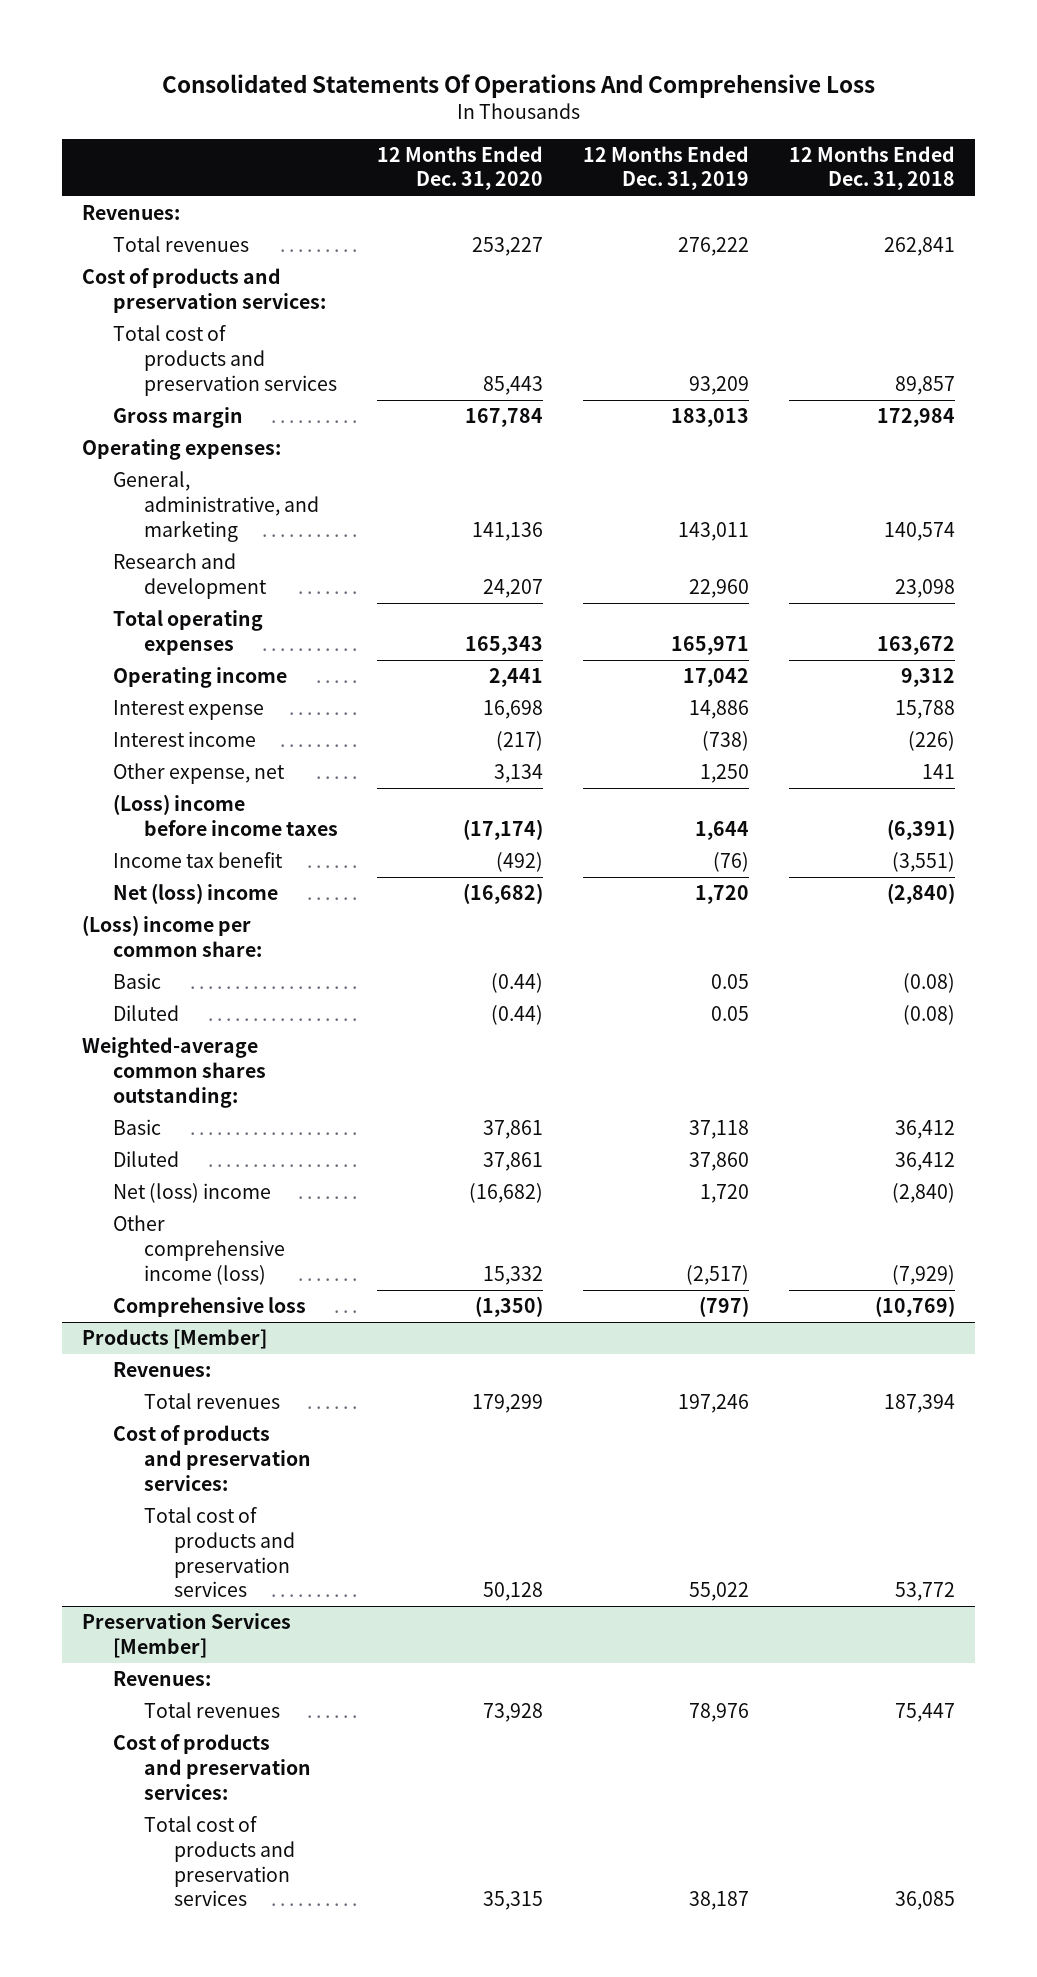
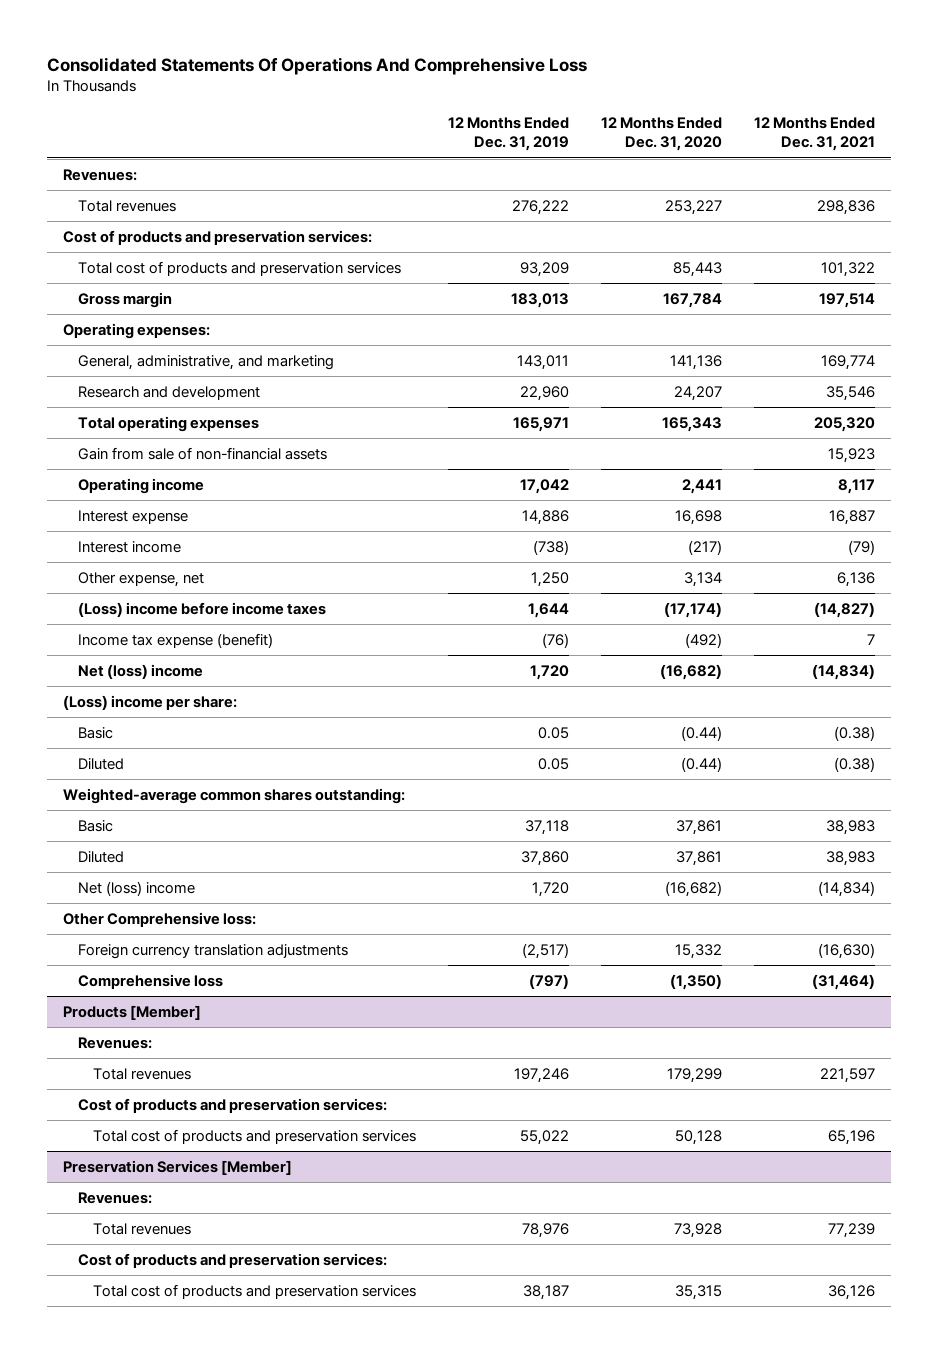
[788,145,955,191] 12 Months Ended Dec. 31, 2018 -> none
none -> [753,116,875,152] 12 Months Ended Dec. 31, 2021
none -> [78,447,328,461] Gain from sale of non-financial assets
[112,852,283,869] Income tax benefit -> [78,633,274,649] Income tax expense (benefit)
[82,915,262,957] (Loss) income per common share: -> [63,695,238,711] (Loss) income per share:
none -> [63,912,257,928] Other Comprehensive loss:
[112,1215,285,1285] Other comprehensive income (loss) -> [78,944,349,960] Foreign currency translation adjustments

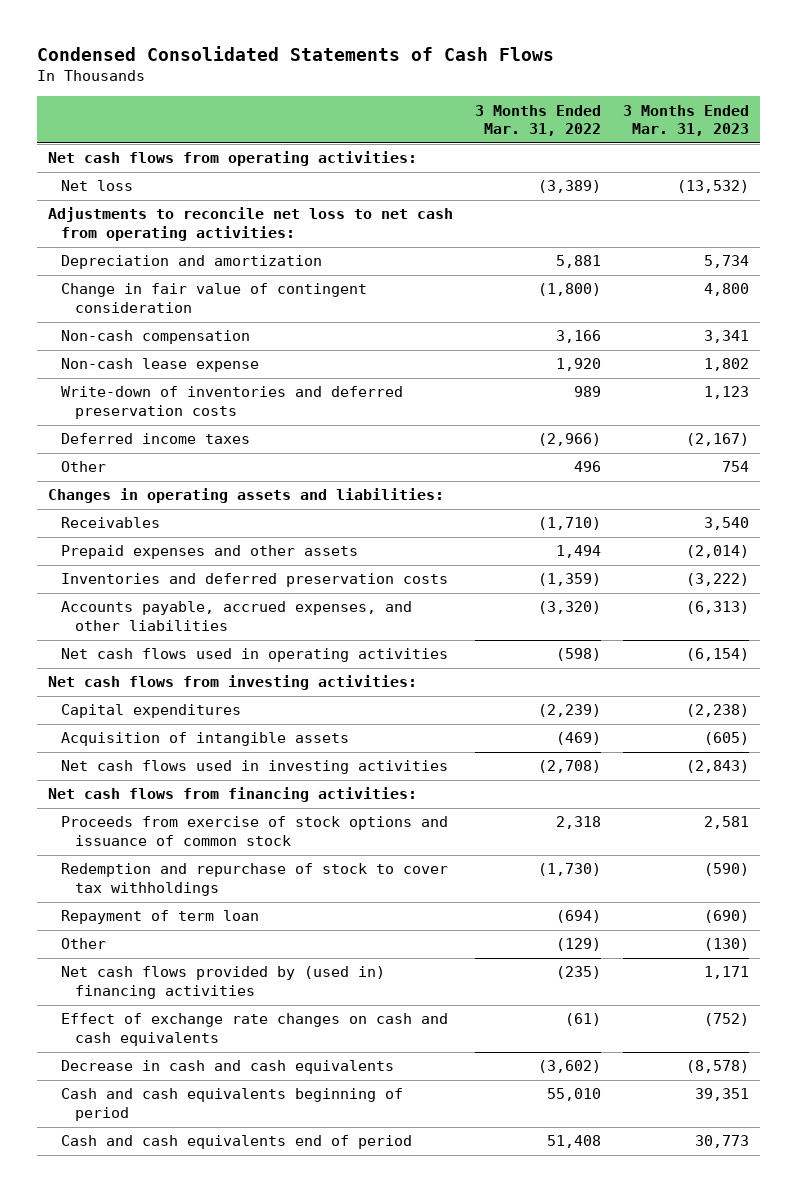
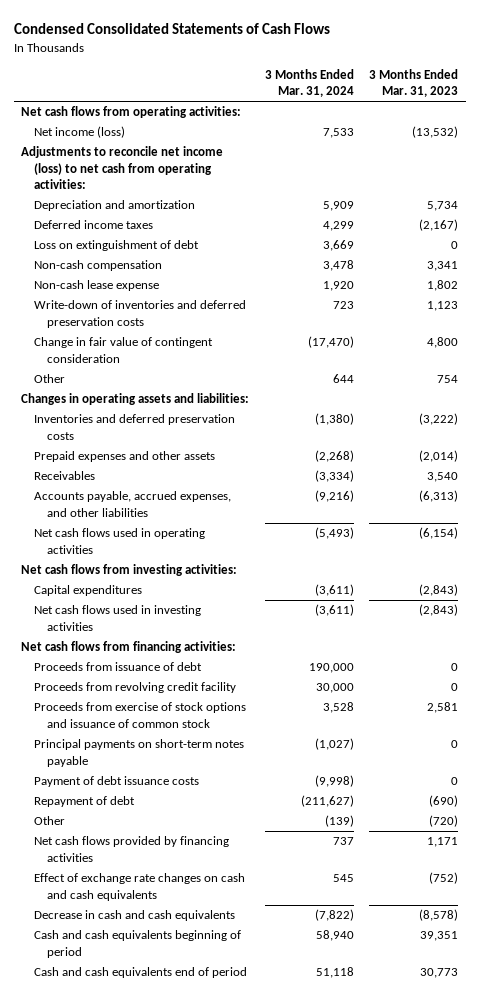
[474,104,601,137] 3 Months Ended Mar. 31, 2022 -> none
none -> [264,69,354,98] 3 Months Ended Mar. 31, 2024
[61,180,134,192] Net loss -> [34,126,126,139] Net income (loss)
[48,207,454,242] Adjustments to reconcile net loss to net cash from operating activities: -> [21,146,224,189] Adjustments to reconcile net income (loss) to net cash from operating activities:
[61,433,251,445] Deferred income taxes -> [34,220,154,230] Deferred income taxes
none -> [34,240,200,252] Loss on extinguishment of debt
[61,283,368,314] Change in fair value of contingent consideration -> [34,337,214,363] Change in fair value of contingent consideration
[61,545,359,560] Prepaid expenses and other assets -> [34,451,216,463] Prepaid expenses and other assets
[61,517,161,529] Receivables -> [34,471,96,481] Receivables
[61,732,350,747] Acquisition of intangible assets -> none
[685,704,749,718] (2,238) -> [419,584,459,597] (2,843)
none -> [34,662,203,672] Proceeds from issuance of debt
none -> [34,682,237,694] Proceeds from revolving credit facility
[61,863,449,897] Redemption and repurchase of stock to cover tax withholdings -> none
[61,910,260,925] Repayment of term loan -> none
none -> [34,739,245,767] Principal payments on short-term notes payable
none -> [34,776,200,788] Payment of debt issuance costs
none -> [34,796,136,808] Repayment of debt
[703,938,749,952] (130) -> [429,815,459,828] (720)
[61,966,386,1000] Net cash flows provided by (used in) financing activities -> [34,836,230,862] Net cash flows provided by financing activities

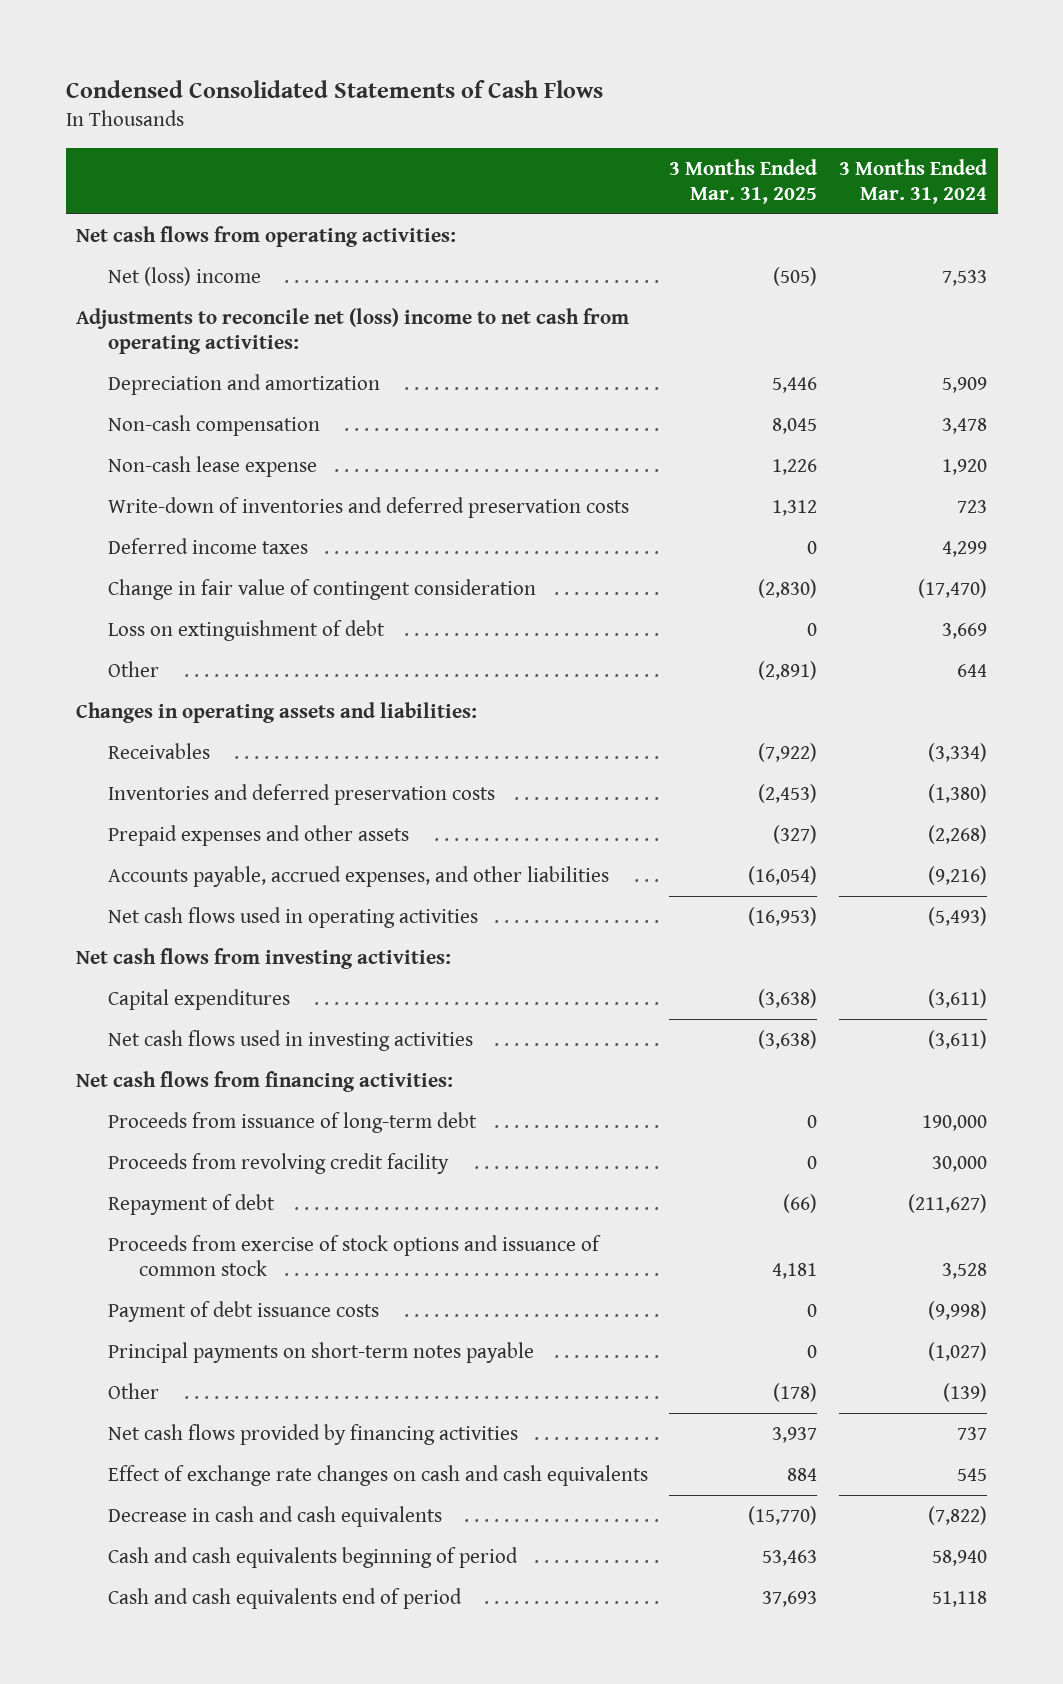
[369,69,459,98] 3 Months Ended Mar. 31, 2023 -> none
none -> [669,158,818,204] 3 Months Ended Mar. 31, 2025
[34,126,126,139] Net income (loss) -> [107,267,261,287] Net (loss) income
[21,146,224,189] Adjustments to reconcile net income (loss) to net cash from operating activities: -> [76,308,630,355] Adjustments to reconcile net (loss) income to net cash from operating activities:
[34,220,154,230] Deferred income taxes -> [107,538,308,555] Deferred income taxes
[34,240,200,252] Loss on extinguishment of debt -> [107,620,385,642] Loss on extinguishment of debt
[34,471,96,481] Receivables -> [107,743,210,760] Receivables
[34,662,203,672] Proceeds from issuance of debt -> [107,1112,477,1134] Proceeds from issuance of long-term debt
[34,796,136,808] Repayment of debt -> [107,1194,275,1216] Repayment of debt
[34,739,245,767] Principal payments on short-term notes payable -> [107,1342,534,1364] Principal payments on short-term notes payable

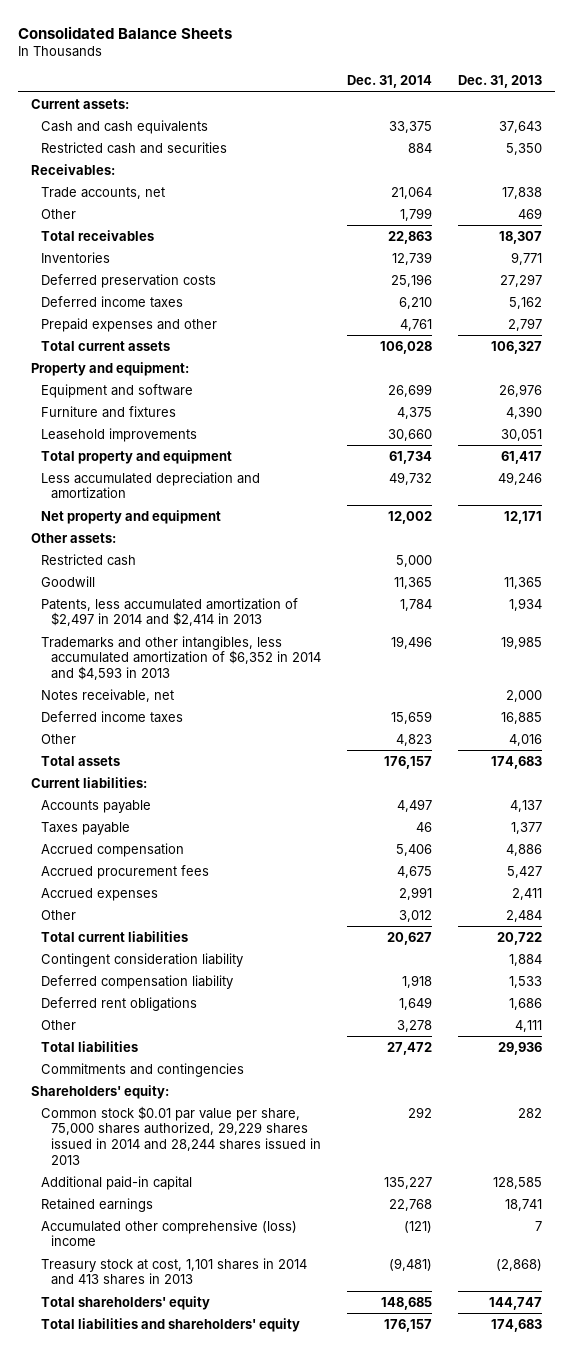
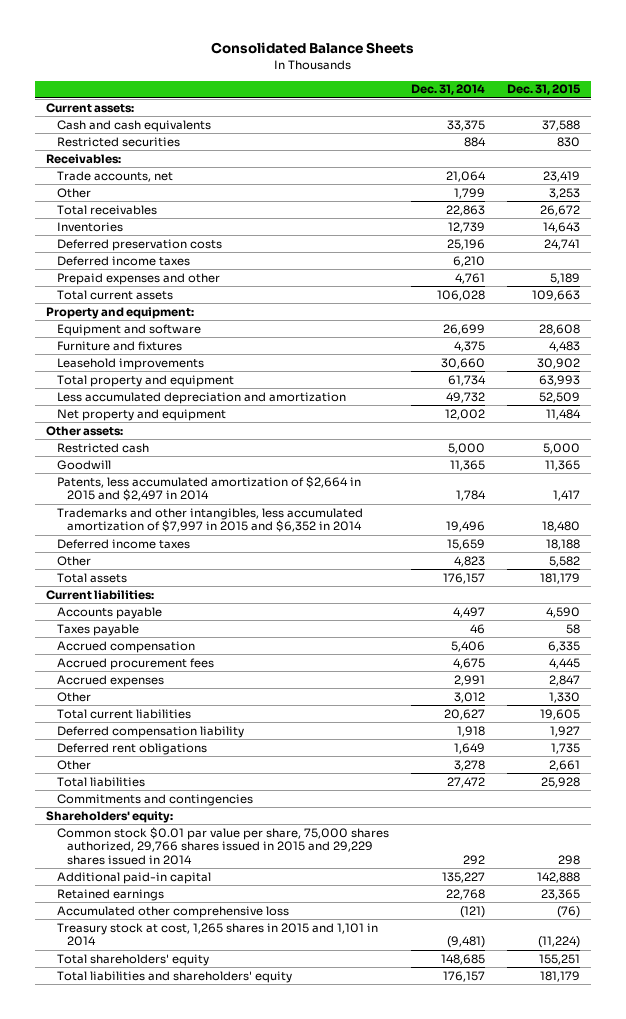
[457,75,542,89] Dec. 31, 2013 -> none
none -> [506,84,581,96] Dec. 31, 2015
[41,141,228,154] Restricted cash and securities -> [56,136,180,147] Restricted securities
[41,688,175,702] Notes receivable, net -> none
[41,597,299,627] Patents, less accumulated amortization of $2,497 in 2014 and $2,414 in 2013 -> [56,475,361,502] Patents, less accumulated amortization of $2,664 in 2015 and $2,497 in 2014
[41,635,321,681] Trademarks and other intangibles, less accumulated amortization of $6,352 in 2014 and $4,593 in 2013 -> [56,507,363,533] Trademarks and other intangibles, less accumulated amortization of $7,997 in 2015 and $6,352 in 2014
[41,952,244,967] Contingent consideration liability -> none
[41,1105,321,1165] Common stock $0.01 par value per share, 75,000 shares authorized, 29,229 shares issued in 2014 and 28,244 shares issued in 2013 -> [56,826,389,866] Common stock $0.01 par value per share, 75,000 shares authorized, 29,766 shares issued in 2015 and 29,229 shares issued in 2014
[41,1219,298,1247] Accumulated other comprehensive (loss) income -> [56,905,289,918] Accumulated other comprehensive loss
[41,1257,308,1286] Treasury stock at cost, 1,101 shares in 2014 and 413 shares in 2013 -> [56,922,378,947] Treasury stock at cost, 1,265 shares in 2015 and 1,101 in 2014

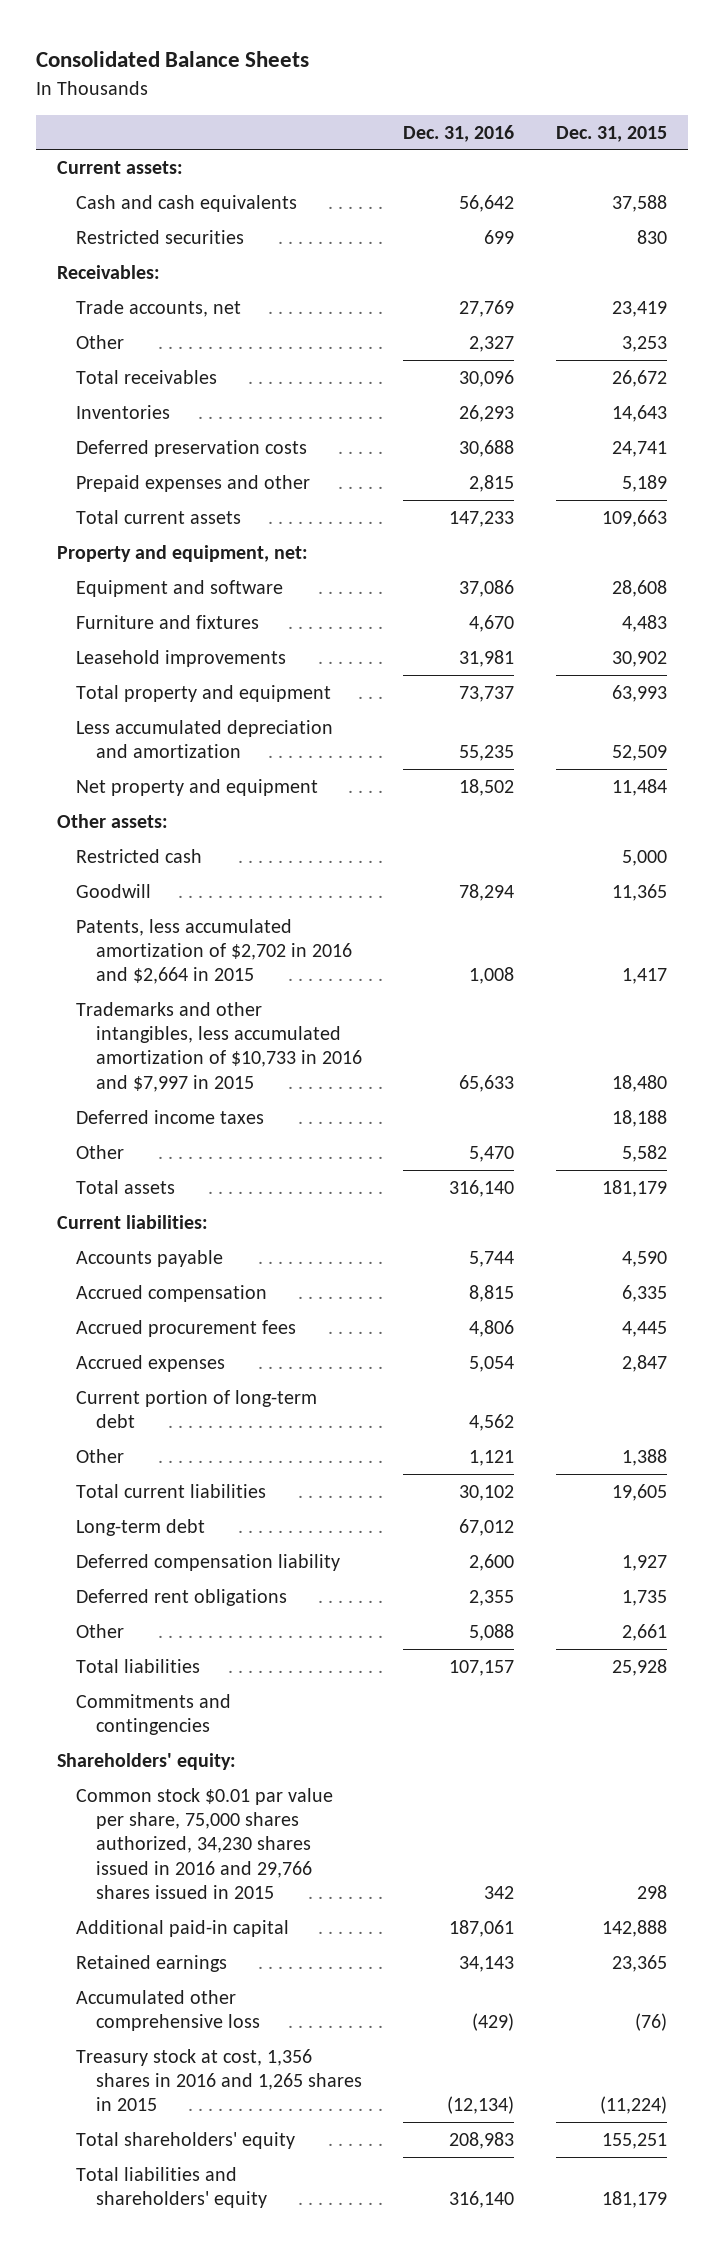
[410,84,485,96] Dec. 31, 2014 -> none
none -> [403,124,515,142] Dec. 31, 2016
[56,255,190,266] Deferred income taxes -> none
[46,306,195,319] Property and equipment: -> [57,544,309,562] Property and equipment, net:
[56,475,361,502] Patents, less accumulated amortization of $2,664 in 2015 and $2,497 in 2014 -> [76,918,352,985] Patents, less accumulated amortization of $2,702 in 2016 and $2,664 in 2015
[56,507,363,533] Trademarks and other intangibles, less accumulated amortization of $7,997 in 2015 and $6,352 in 2014 -> [76,1001,362,1092] Trademarks and other intangibles, less accumulated amortization of $10,733 in 2016 and $7,997 in 2015
[56,623,139,636] Taxes payable -> none
none -> [76,1389,318,1429] Current portion of long-term debt
[548,691,580,703] 1,330 -> [621,1448,667,1466] 1,388
none -> [76,1518,206,1536] Long-term debt
[56,826,389,866] Common stock $0.01 par value per share, 75,000 shares authorized, 29,766 shares issued in 2015 and 29,229 shares issued in 2014 -> [76,1787,334,1899] Common stock $0.01 par value per share, 75,000 shares authorized, 34,230 shares issued in 2016 and 29,766 shares issued in 2015
[56,922,378,947] Treasury stock at cost, 1,265 shares in 2015 and 1,101 in 2014 -> [76,2048,362,2112] Treasury stock at cost, 1,356 shares in 2016 and 1,265 shares in 2015

